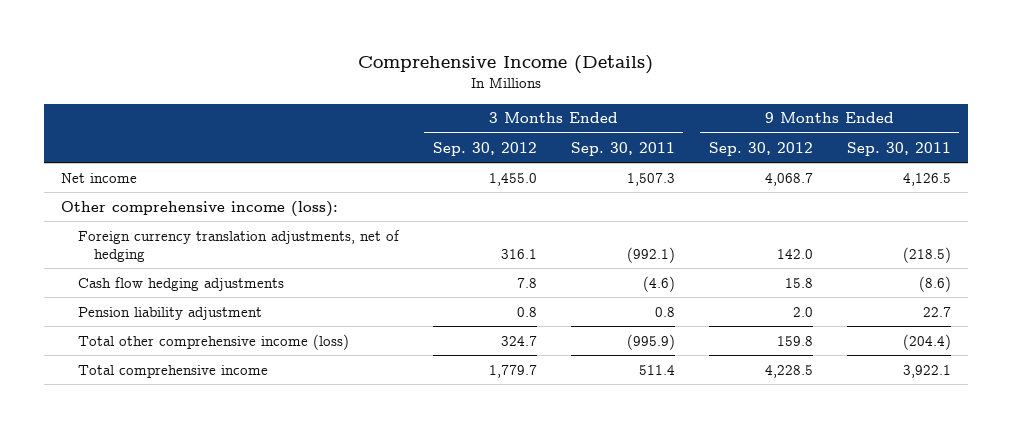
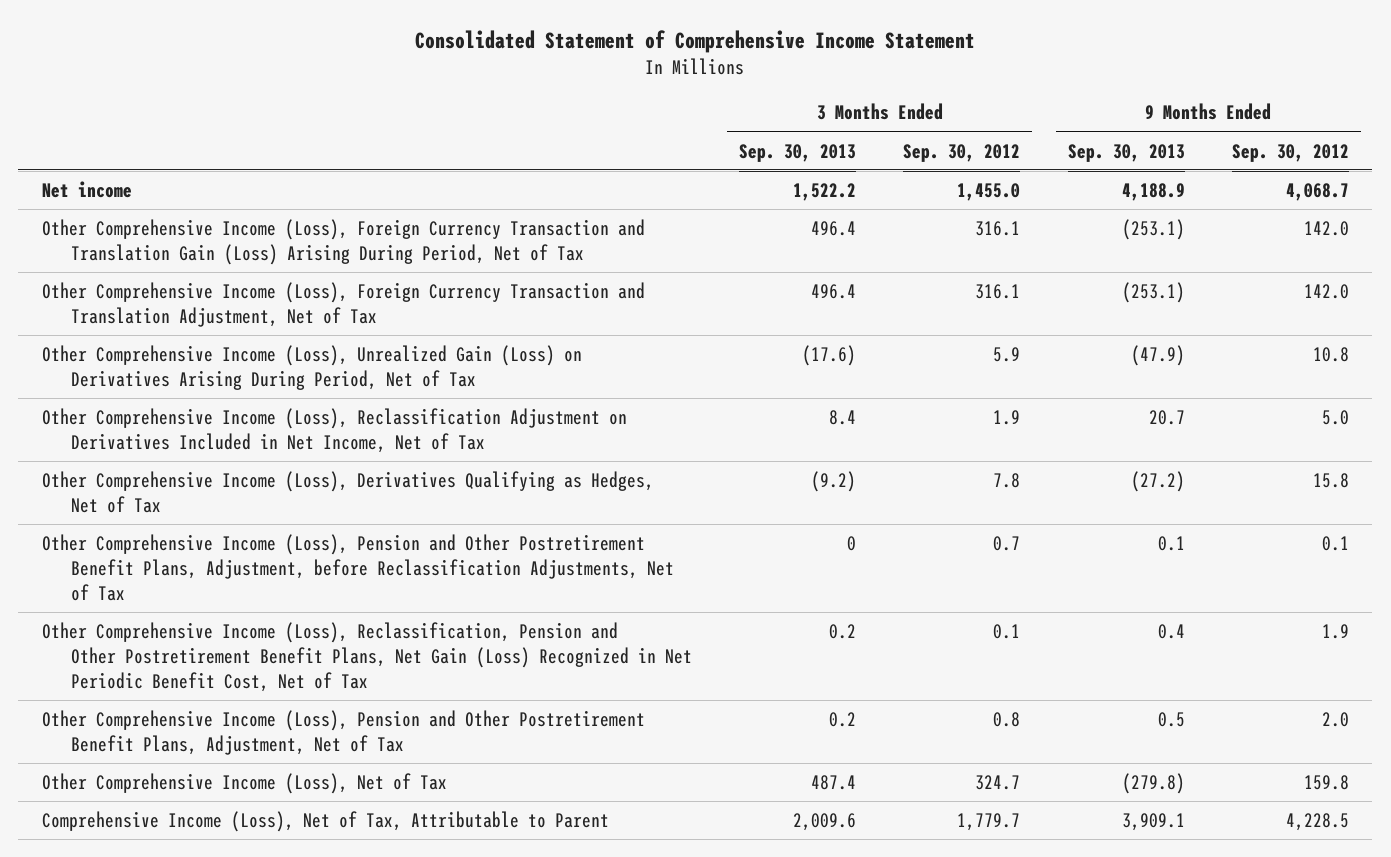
[357,54,653,74] Comprehensive Income (Details) -> [415,30,976,54] Consolidated Statement of Comprehensive Income Statement
[570,141,675,156] Sep. 30, 2011 -> none
[846,141,951,156] Sep. 30, 2011 -> none
none -> [738,143,856,162] Sep. 30, 2013
none -> [1067,143,1185,162] Sep. 30, 2013
[61,200,339,217] Other comprehensive income (loss): -> none
none -> [41,218,645,265] Other Comprehensive Income (Loss), Foreign Currency Transaction and Translation Gain (Loss) Arising During Period, Net of Tax
[77,229,400,262] Foreign currency translation adjustments, net of hedging -> [41,281,645,327] Other Comprehensive Income (Loss), Foreign Currency Transaction and Translation Adjustment, Net of Tax
none -> [41,344,582,390] Other Comprehensive Income (Loss), Unrealized Gain (Loss) on Derivatives Arising During Period, Net of Tax
none -> [41,407,627,453] Other Comprehensive Income (Loss), Reclassification Adjustment on Derivatives Included in Net Income, Net of Tax
[77,276,284,291] Cash flow hedging adjustments -> [41,470,654,513] Other Comprehensive Income (Loss), Derivatives Qualifying as Hedges, Net of Tax
none -> [41,533,674,601] Other Comprehensive Income (Loss), Pension and Other Postretirement Benefit Plans, Adjustment, before Reclassification Adjustments, Net of Tax
none -> [41,621,692,692] Other Comprehensive Income (Loss), Reclassification, Pension and Other Postretirement Benefit Plans, Net Gain (Loss) Recognized in Net Periodic Benefit Cost, Net of Tax
[77,306,262,320] Pension liability adjustment -> [41,709,645,755] Other Comprehensive Income (Loss), Pension and Other Postretirement Benefit Plans, Adjustment, Net of Tax
[77,333,349,350] Total other comprehensive income (loss) -> [41,772,447,794] Other Comprehensive Income (Loss), Net of Tax
[77,364,268,378] Total comprehensive income -> [41,810,609,832] Comprehensive Income (Loss), Net of Tax, Attributable to Parent

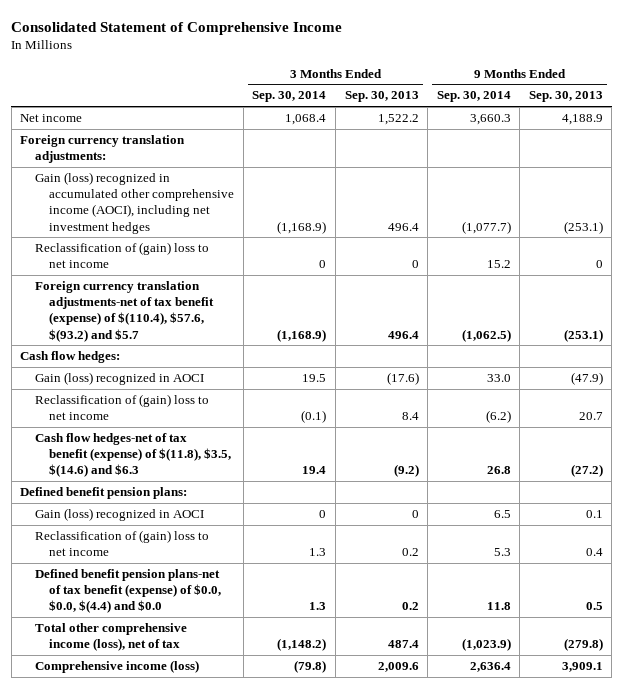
[415,30,976,54] Consolidated Statement of Comprehensive Income Statement -> [11,21,343,35] Consolidated Statement of Comprehensive Income
[903,143,1021,162] Sep. 30, 2012 -> none
[1231,143,1349,162] Sep. 30, 2012 -> none
none -> [252,91,327,103] Sep. 30, 2014
none -> [436,91,511,103] Sep. 30, 2014
none -> [20,135,186,164] Foreign currency translation adjustments:
[41,218,645,265] Other Comprehensive Income (Loss), Foreign Currency Transaction and Translation Gain (Loss) Arising During Period, Net of Tax -> [34,172,235,234] Gain (loss) recognized in accumulated other comprehensive income (AOCI), including net investment hedges
none -> [34,242,209,269] Reclassification of (gain) loss to net income
[41,281,645,327] Other Comprehensive Income (Loss), Foreign Currency Transaction and Translation Adjustment, Net of Tax -> [34,281,215,342] Foreign currency translation adjustments-net of tax benefit (expense) of $(110.4), $57.6, $(93.2) and $5.7
none -> [20,351,121,364] Cash flow hedges:
[41,344,582,390] Other Comprehensive Income (Loss), Unrealized Gain (Loss) on Derivatives Arising During Period, Net of Tax -> [34,372,204,386] Gain (loss) recognized in AOCI
[41,407,627,453] Other Comprehensive Income (Loss), Reclassification Adjustment on Derivatives Included in Net Income, Net of Tax -> [34,394,209,421] Reclassification of (gain) loss to net income
[41,470,654,513] Other Comprehensive Income (Loss), Derivatives Qualifying as Hedges, Net of Tax -> [34,433,232,478] Cash flow hedges-net of tax benefit (expense) of $(11.8), $3.5, $(14.6) and $6.3
none -> [20,487,188,500] Defined benefit pension plans:
[41,533,674,601] Other Comprehensive Income (Loss), Pension and Other Postretirement Benefit Plans, Adjustment, before Reclassification Adjustments, Net of Tax -> [34,508,204,522] Gain (loss) recognized in AOCI
[41,621,692,692] Other Comprehensive Income (Loss), Reclassification, Pension and Other Postretirement Benefit Plans, Net Gain (Loss) Recognized in Net Periodic Benefit Cost, Net of Tax -> [34,530,209,557] Reclassification of (gain) loss to net income
[41,709,645,755] Other Comprehensive Income (Loss), Pension and Other Postretirement Benefit Plans, Adjustment, Net of Tax -> [34,569,222,614] Defined benefit pension plans-net of tax benefit (expense) of $0.0, $0.0, $(4.4) and $0.0
[41,772,447,794] Other Comprehensive Income (Loss), Net of Tax -> [34,623,187,652] Total other comprehensive income (loss), net of tax
[41,810,609,832] Comprehensive Income (Loss), Net of Tax, Attributable to Parent -> [34,660,199,674] Comprehensive income (loss)

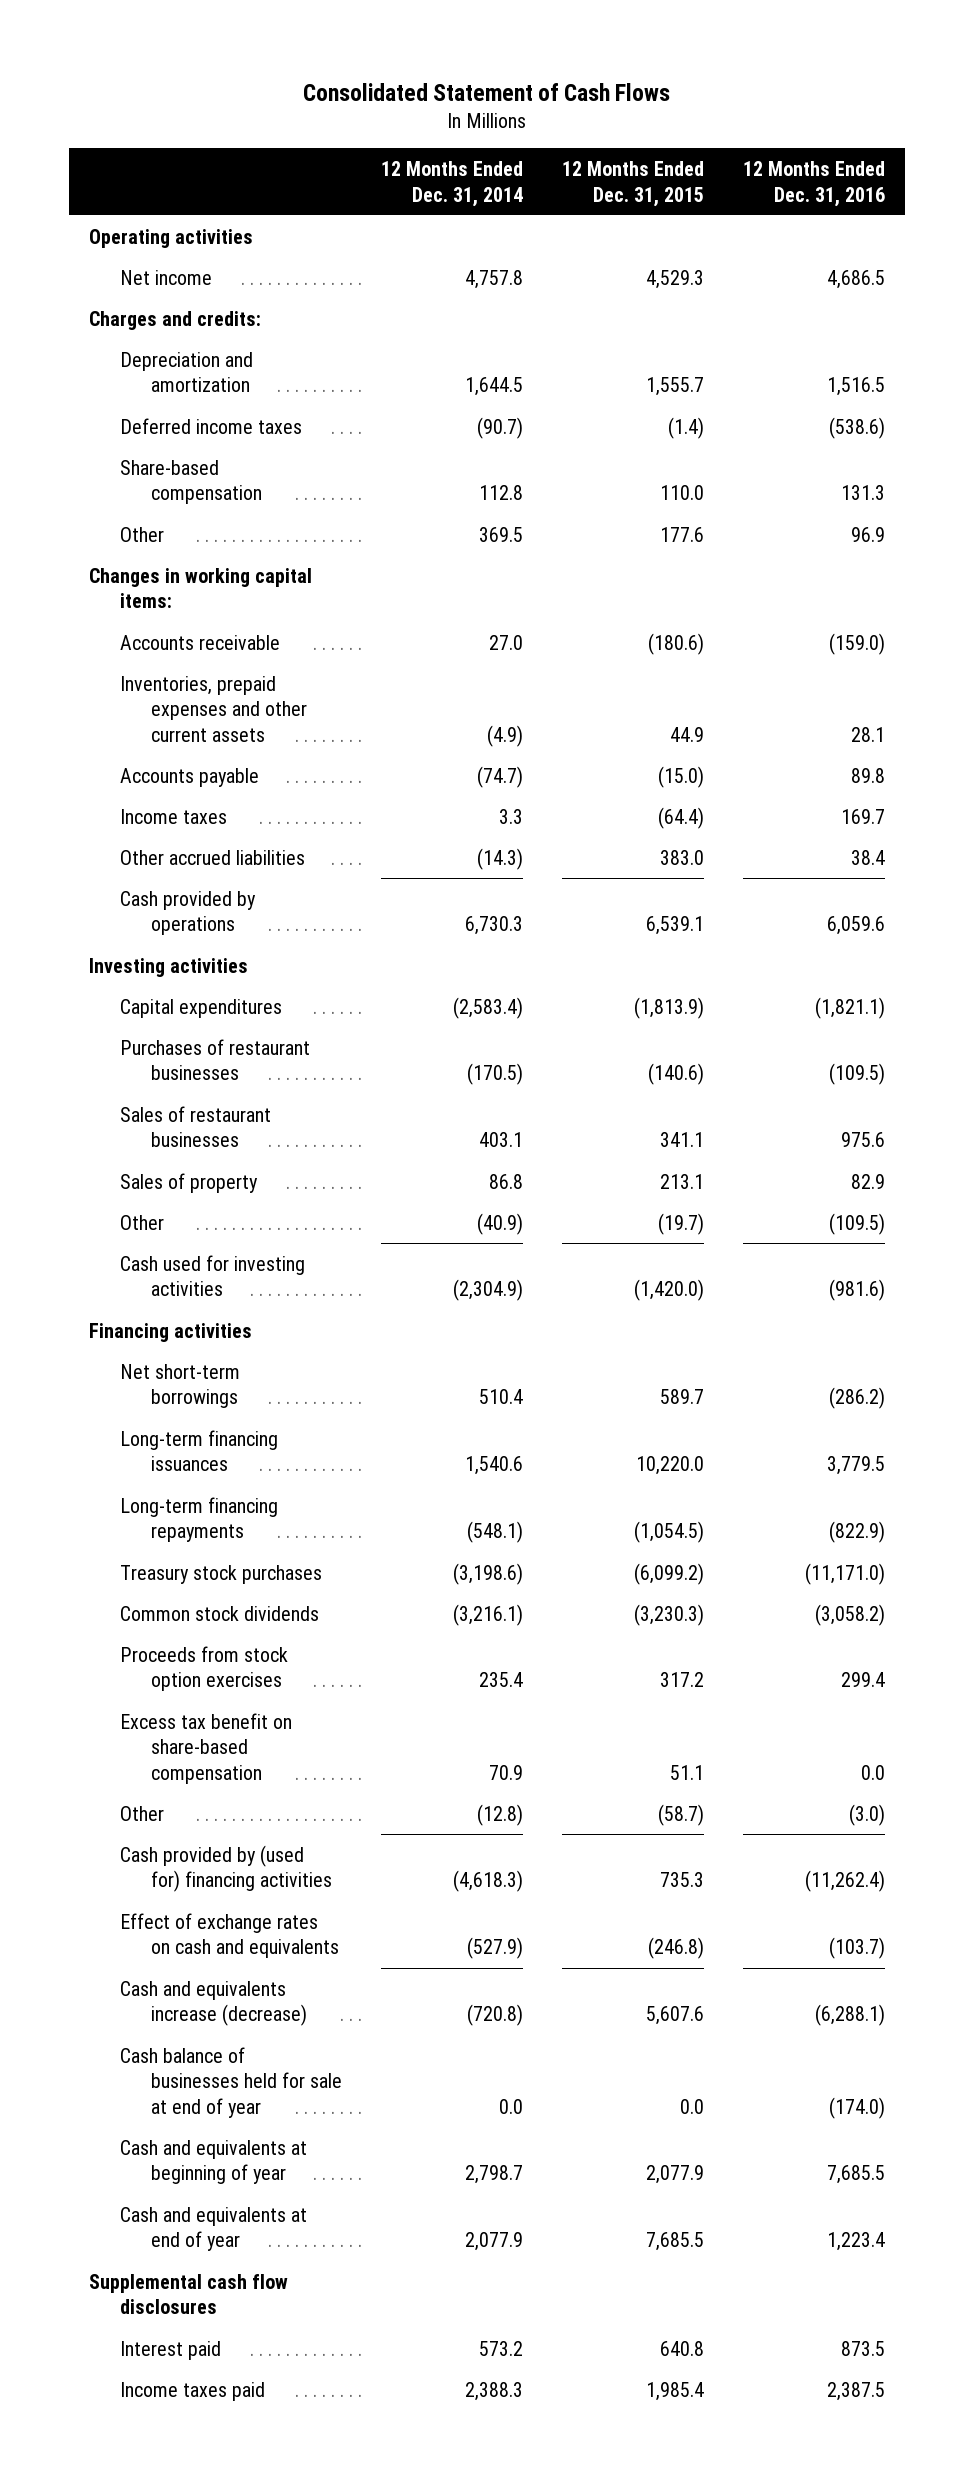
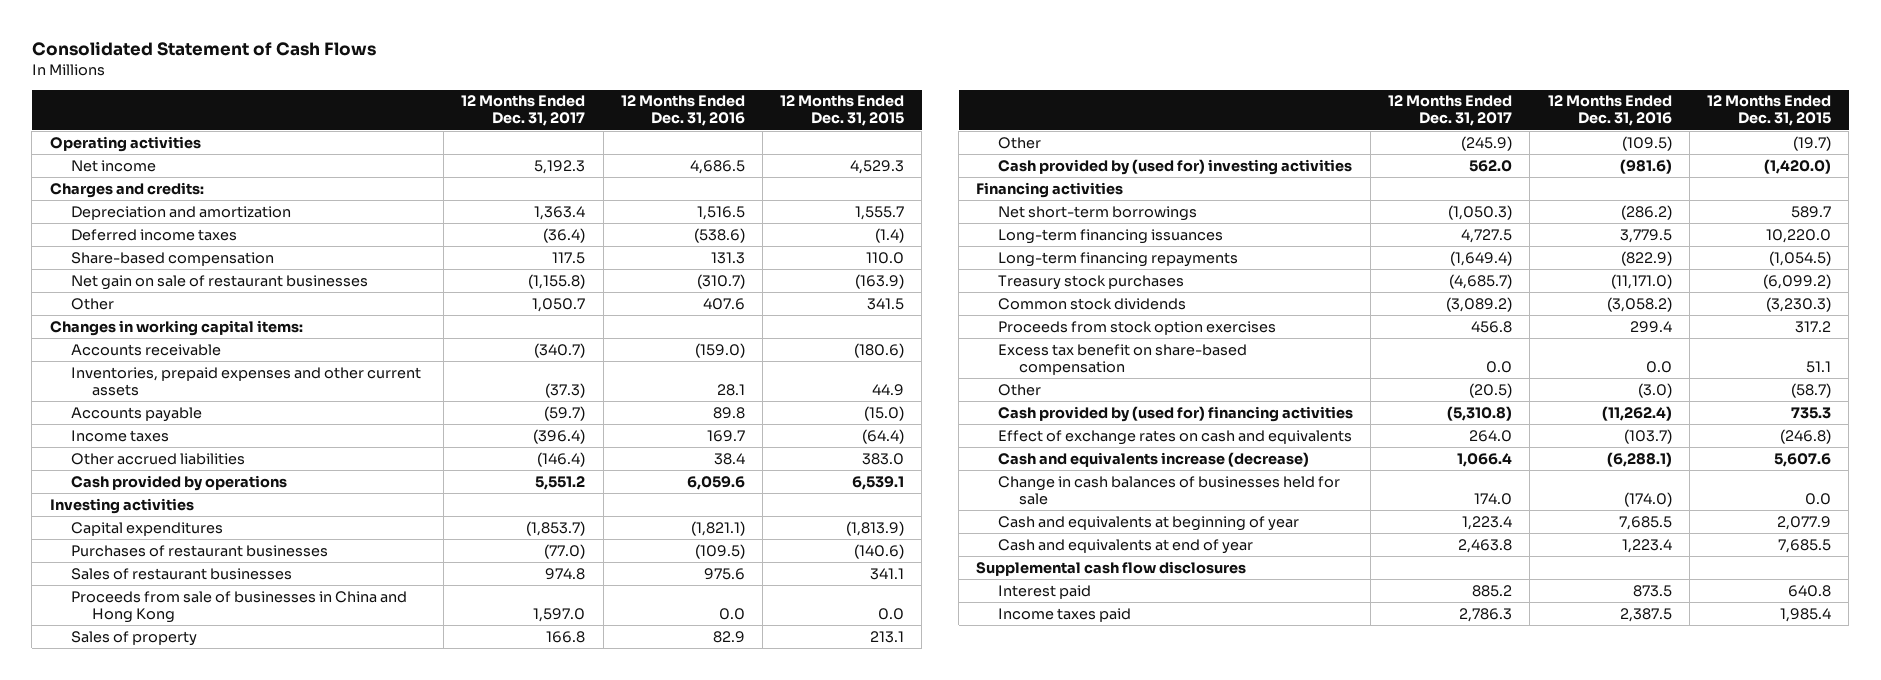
[381,160,524,207] 12 Months Ended Dec. 31, 2014 -> none
none -> [461,95,586,127] 12 Months Ended Dec. 31, 2017
none -> [70,274,368,290] Net gain on sale of restaurant businesses
[660,526,705,542] 177.6 -> [867,297,905,310] 341.5
[851,526,886,542] 96.9 -> [702,297,745,310] 407.6
none -> [70,590,407,623] Proceeds from sale of businesses in China and Hong Kong
[120,1254,306,1297] Cash used for investing activities -> [997,158,1352,175] Cash provided by (used for) investing activities
[120,2046,343,2118] Cash balance of businesses held for sale at end of year -> [997,475,1340,505] Change in cash balances of businesses held for sale

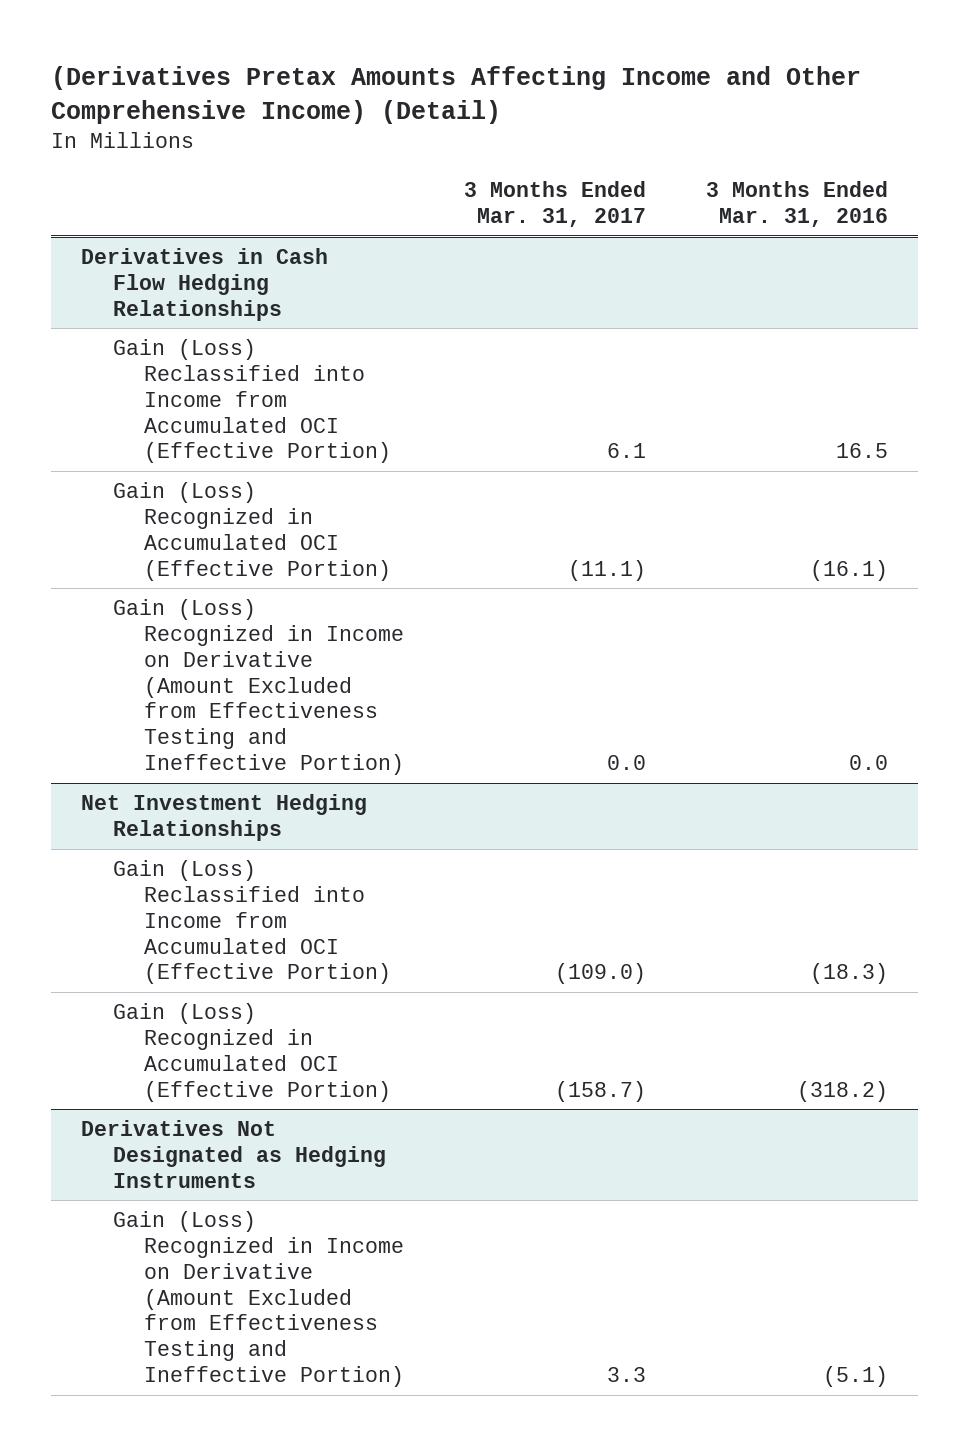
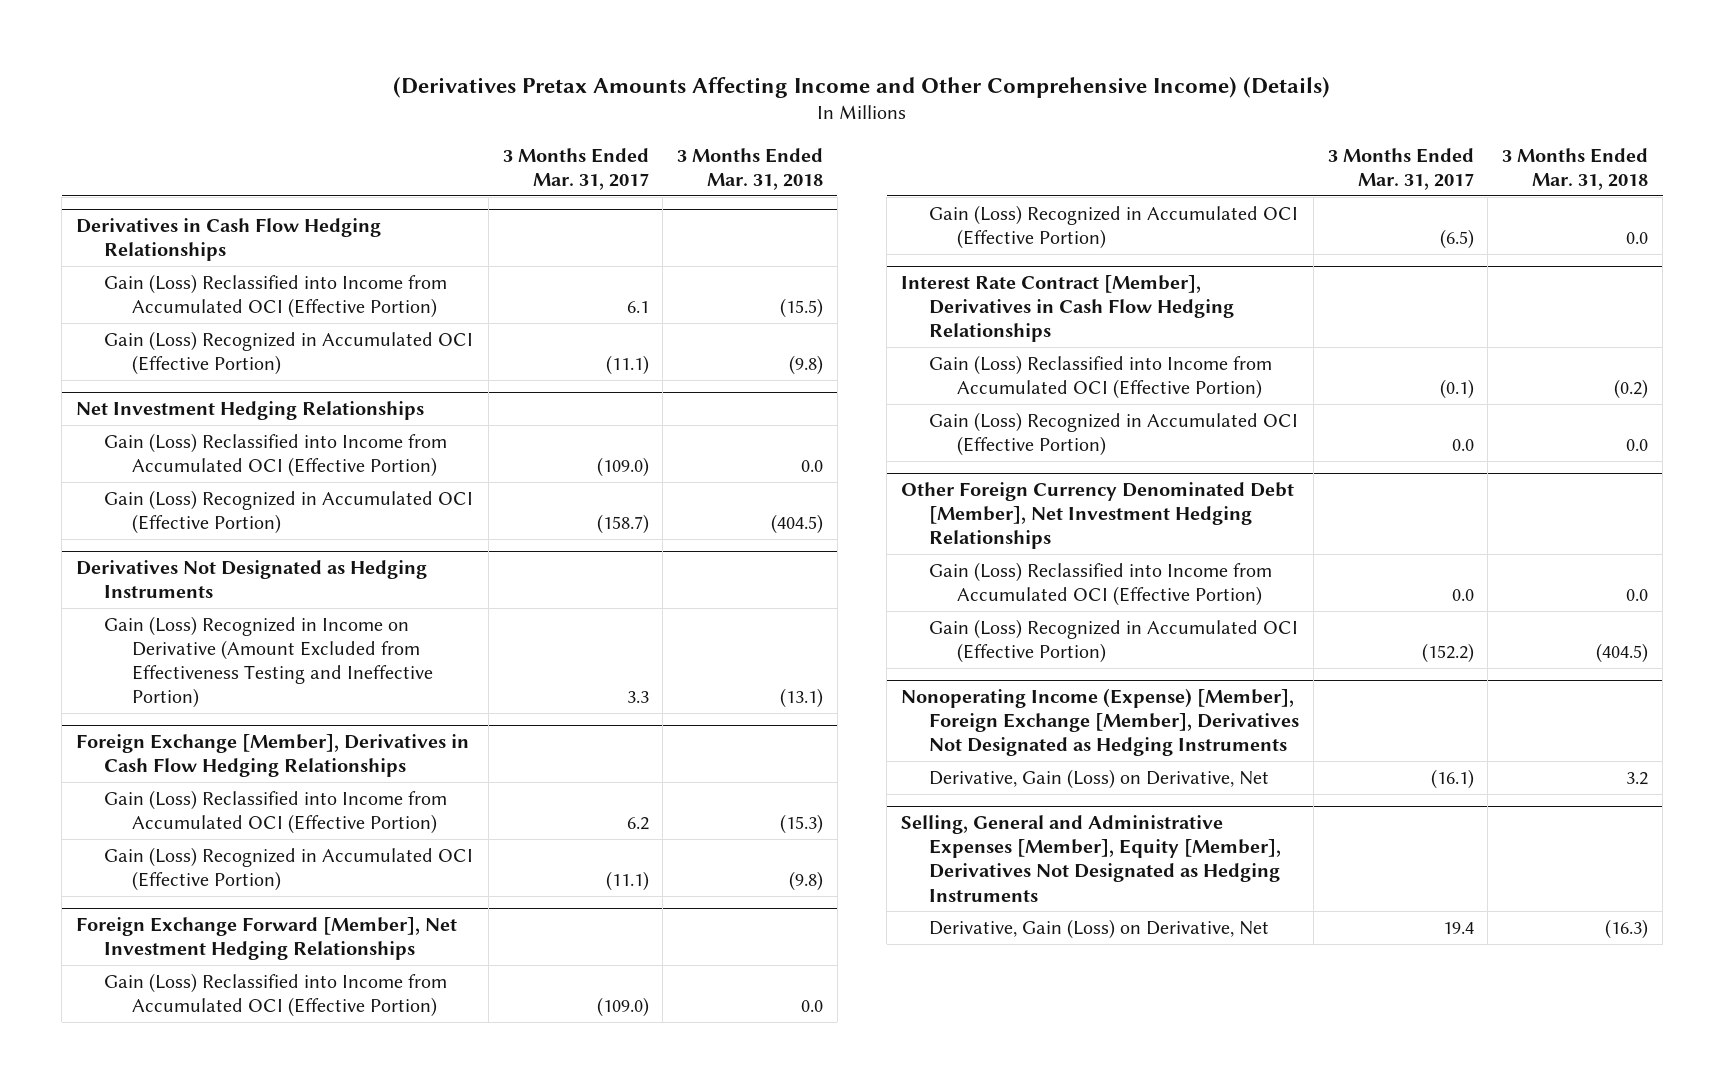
[51,66,862,124] (Derivatives Pretax Amounts Affecting Income and Other Comprehensive Income) (Detail) -> [393,76,1331,98] (Derivatives Pretax Amounts Affecting Income and Other Comprehensive Income) (Details)
[705,181,888,227] 3 Months Ended Mar. 31, 2016 -> none
none -> [677,147,824,190] 3 Months Ended Mar. 31, 2018
[112,599,405,776] Gain (Loss) Recognized in Income on Derivative (Amount Excluded from Effectiveness Testing and Ineffective Portion) -> none
none -> [76,733,470,778] Foreign Exchange [Member], Derivatives in Cash Flow Hedging Relationships
none -> [104,789,448,834] Gain (Loss) Reclassified into Income from Accumulated OCI (Effective Portion)
none -> [104,846,474,891] Gain (Loss) Recognized in Accumulated OCI (Effective Portion)
none -> [76,916,458,961] Foreign Exchange Forward [Member], Net Investment Hedging Relationships
none -> [104,972,448,1017] Gain (Loss) Reclassified into Income from Accumulated OCI (Effective Portion)
none -> [929,204,1299,249] Gain (Loss) Recognized in Accumulated OCI (Effective Portion)
none -> [901,274,1235,343] Interest Rate Contract [Member], Derivatives in Cash Flow Hedging Relationships
none -> [929,354,1273,399] Gain (Loss) Reclassified into Income from Accumulated OCI (Effective Portion)
none -> [929,411,1299,456] Gain (Loss) Recognized in Accumulated OCI (Effective Portion)
none -> [901,481,1295,550] Other Foreign Currency Denominated Debt [Member], Net Investment Hedging Relationships
none -> [929,561,1273,606] Gain (Loss) Reclassified into Income from Accumulated OCI (Effective Portion)
none -> [929,618,1299,663] Gain (Loss) Recognized in Accumulated OCI (Effective Portion)
none -> [901,687,1300,757] Nonoperating Income (Expense) [Member], Foreign Exchange [Member], Derivatives Not Designated as Hedging Instruments
none -> [929,768,1270,789] Derivative, Gain (Loss) on Derivative, Net
none -> [901,814,1282,902] Selling, General and Administrative Expenses [Member], Equity [Member], Derivatives Not Designated as Hedging Instruments
none -> [929,918,1270,939] Derivative, Gain (Loss) on Derivative, Net

